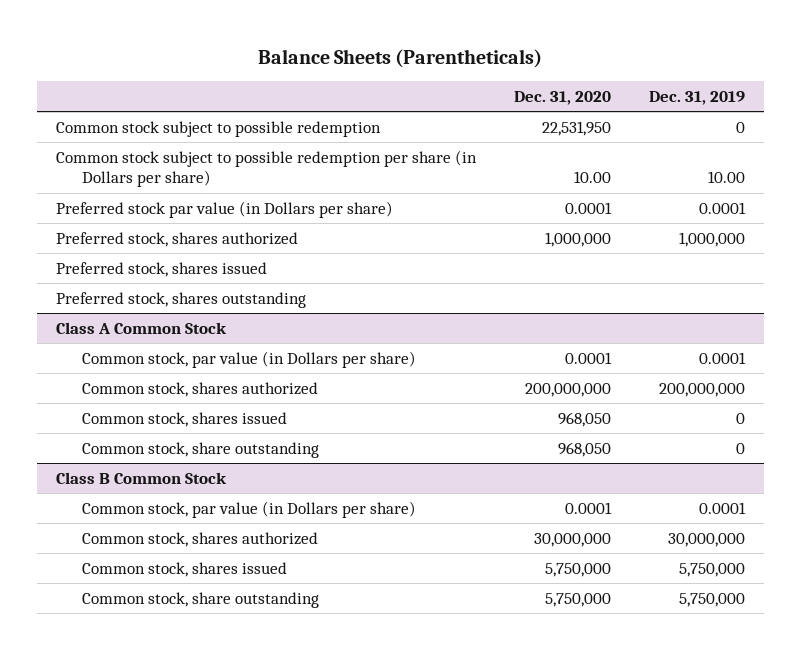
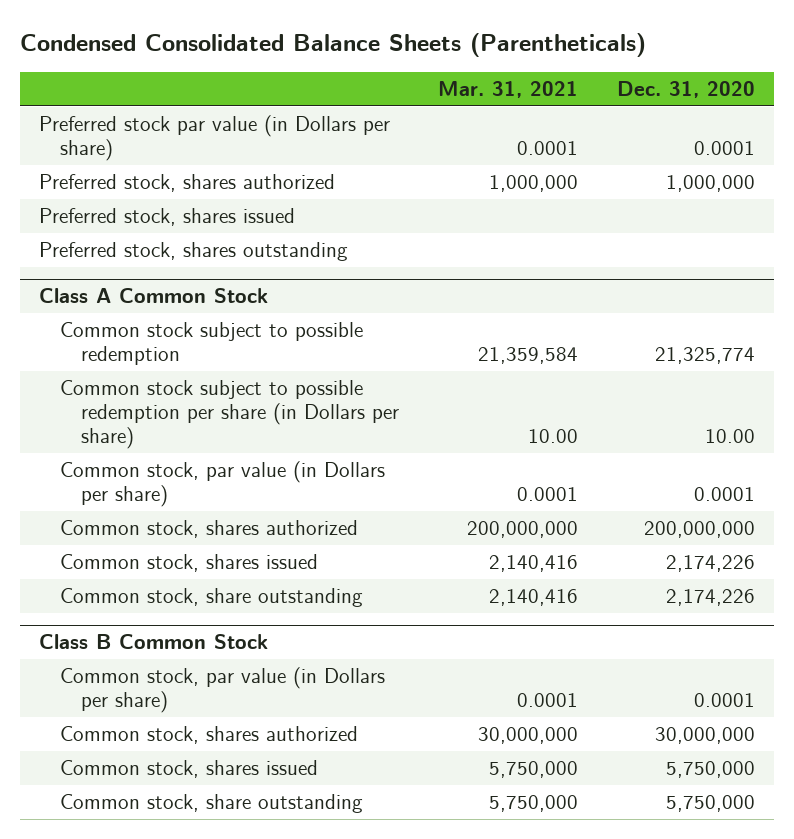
[258,48,543,68] Balance Sheets (Parentheticals) -> [19,33,646,58] Condensed Consolidated Balance Sheets (Parentheticals)
[648,91,745,106] Dec. 31, 2019 -> none
none -> [438,80,579,98] Mar. 31, 2021
[56,120,382,137] Common stock subject to possible redemption -> none
[56,149,478,188] Common stock subject to possible redemption per share (in Dollars per share) -> none
none -> [60,322,364,366] Common stock subject to possible redemption
none -> [60,380,400,450] Common stock subject to possible redemption per share (in Dollars per share)
[557,411,611,427] 968,050 -> [665,555,755,573] 2,174,226
[557,441,611,457] 968,050 -> [665,589,755,607] 2,174,226

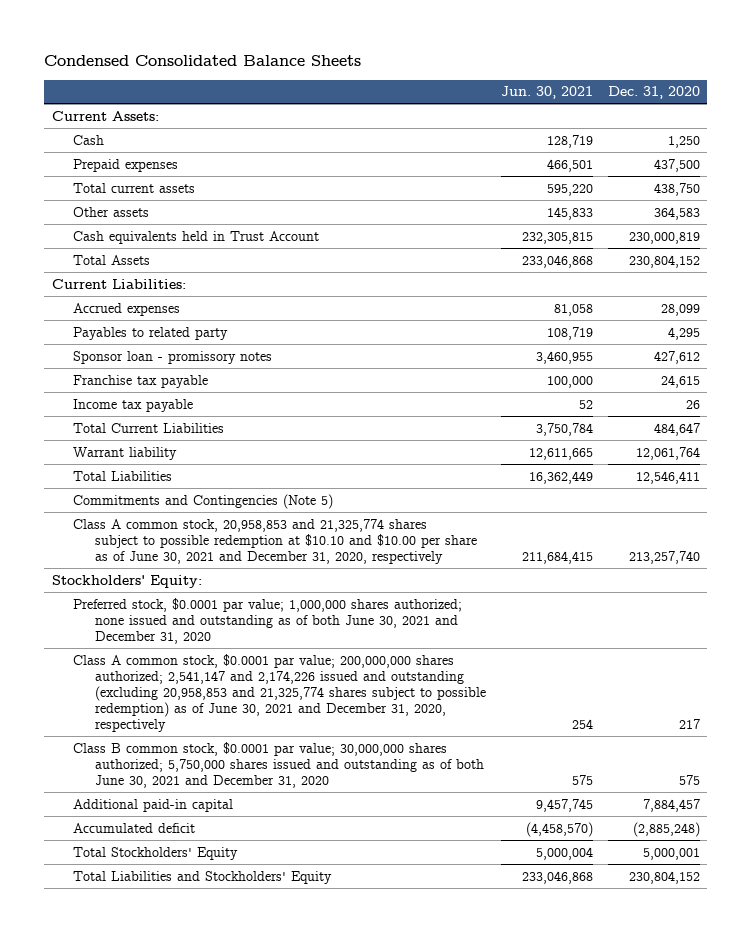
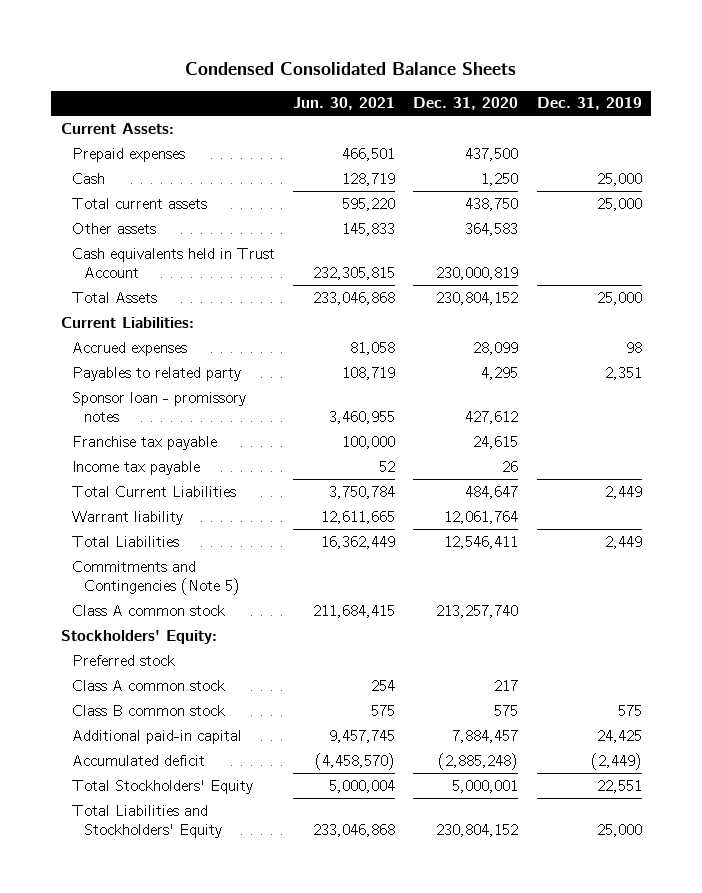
none -> [536,97,642,111] Dec. 31, 2019
[73,134,105,145] Cash -> [72,172,106,184] Cash
[73,518,478,565] Class A common stock, 20,958,853 and 21,325,774 shares subject to possible redemption at $10.10 and $10.00 per share as of June 30, 2021 and December 31, 2020, respectively -> [72,604,226,616] Class A common stock
[73,597,463,645] Preferred stock, $0.0001 par value; 1,000,000 shares authorized; none issued and outstanding as of both June 30, 2021 and December 31, 2020 -> [72,654,176,666] Preferred stock
[73,653,487,733] Class A common stock, $0.0001 par value; 200,000,000 shares authorized; 2,541,147 and 2,174,226 issued and outstanding (excluding 20,958,853 and 21,325,774 shares subject to possible redemption) as of June 30, 2021 and December 31, 2020, respectively -> [72,679,226,691] Class A common stock
[73,741,485,789] Class B common stock, $0.0001 par value; 30,000,000 shares authorized; 5,750,000 shares issued and outstanding as of both June 30, 2021 and December 31, 2020 -> [72,704,226,716] Class B common stock

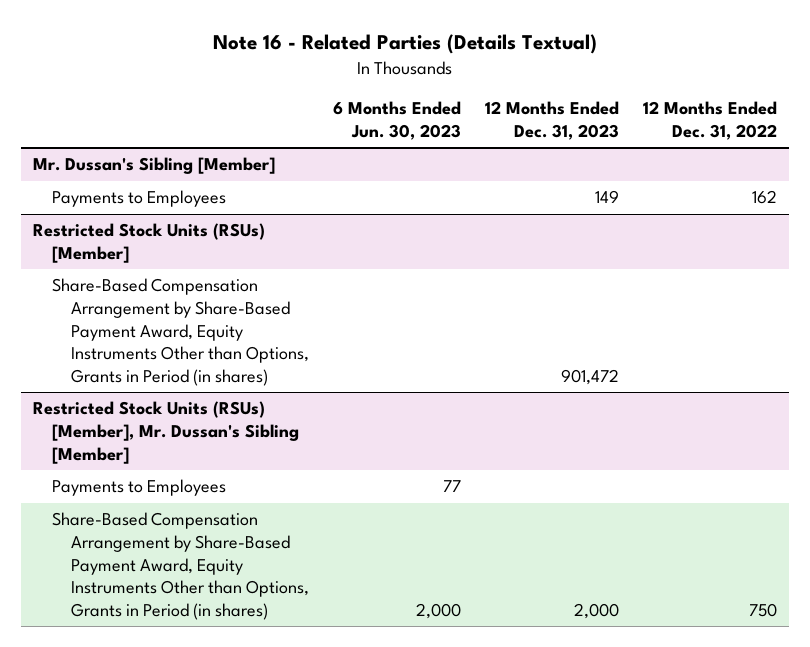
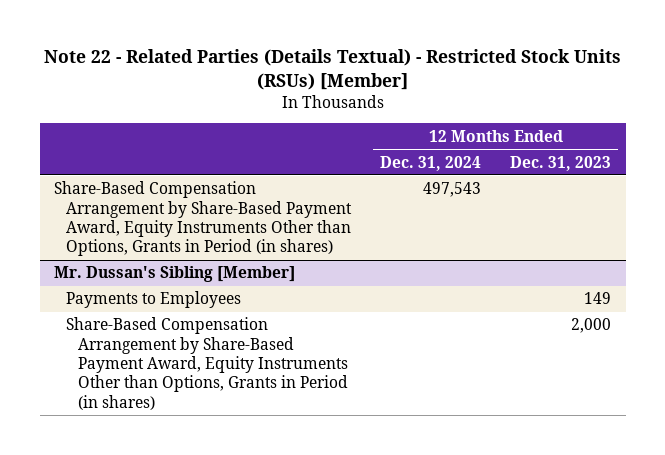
[212,34,597,55] Note 16 - Related Parties (Details Textual) -> [43,49,621,91] Note 22 - Related Parties (Details Textual) - Restricted Stock Units (RSUs) [Member]
[333,101,462,141] 6 Months Ended Jun. 30, 2023 -> none
[642,101,777,141] 12 Months Ended Dec. 31, 2022 -> none
none -> [380,155,482,171] Dec. 31, 2024
none -> [54,181,352,257] Share-Based Compensation Arrangement by Share-Based Payment Award, Equity Instruments Other than Options, Grants in Period (in shares)
[32,223,265,264] Restricted Stock Units (RSUs) [Member] -> none
[52,278,310,387] Share-Based Compensation Arrangement by Share-Based Payment Award, Equity Instruments Other than Options, Grants in Period (in shares) -> none
[32,401,300,464] Restricted Stock Units (RSUs) [Member], Mr. Dussan's Sibling [Member] -> none
[52,479,227,497] Payments to Employees -> none

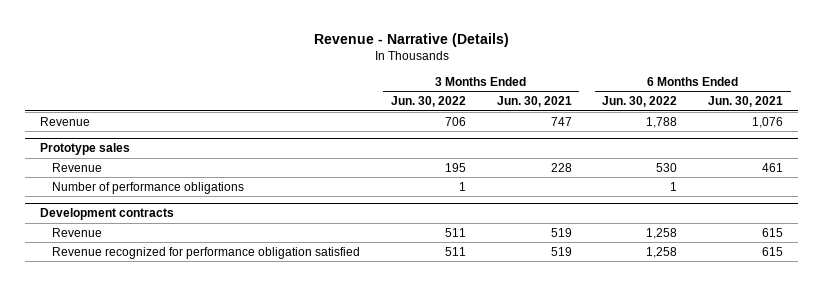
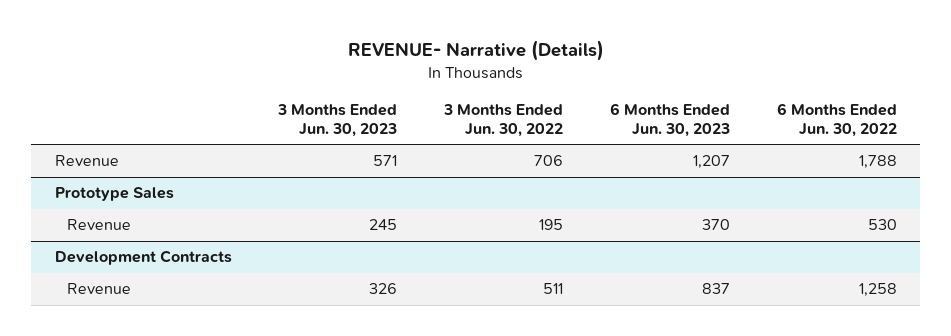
[313,32,509,47] Revenue - Narrative (Details) -> [347,40,604,62] REVENUE- Narrative (Details)
[496,96,572,108] Jun. 30, 2021 -> none
[707,96,783,108] Jun. 30, 2021 -> none
none -> [277,104,398,137] 3 Months Ended Jun. 30, 2023
none -> [609,103,730,137] 6 Months Ended Jun. 30, 2023
[40,143,131,156] Prototype sales -> [54,187,174,202] Prototype Sales
[52,181,245,194] Number of performance obligations -> none
[40,208,175,221] Development contracts -> [54,250,232,266] Development Contracts
[52,246,361,259] Revenue recognized for performance obligation satisfied -> none

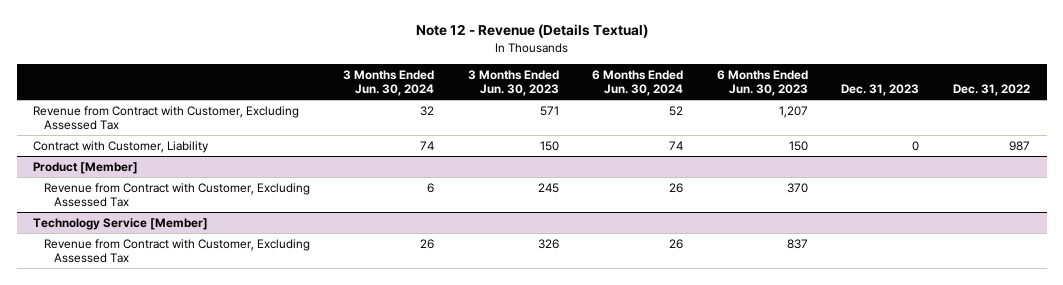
[347,40,604,62] REVENUE- Narrative (Details) -> [415,24,648,39] Note 12 - Revenue (Details Textual)
[443,104,564,137] 3 Months Ended Jun. 30, 2022 -> none
[776,103,897,137] 6 Months Ended Jun. 30, 2022 -> none
none -> [343,69,435,96] 3 Months Ended Jun. 30, 2024
none -> [592,69,684,96] 6 Months Ended Jun. 30, 2024
none -> [841,83,920,96] Dec. 31, 2023
none -> [952,83,1030,96] Dec. 31, 2022
[54,155,119,167] Revenue -> [33,106,300,131] Revenue from Contract with Customer, Excluding Assessed Tax
none -> [33,141,210,154] Contract with Customer, Liability
[54,187,174,202] Prototype Sales -> [33,162,139,175] Product [Member]
[67,219,132,231] Revenue -> [43,183,310,208] Revenue from Contract with Customer, Excluding Assessed Tax
[54,250,232,266] Development Contracts -> [33,218,209,231] Technology Service [Member]
[67,283,132,295] Revenue -> [43,239,310,264] Revenue from Contract with Customer, Excluding Assessed Tax

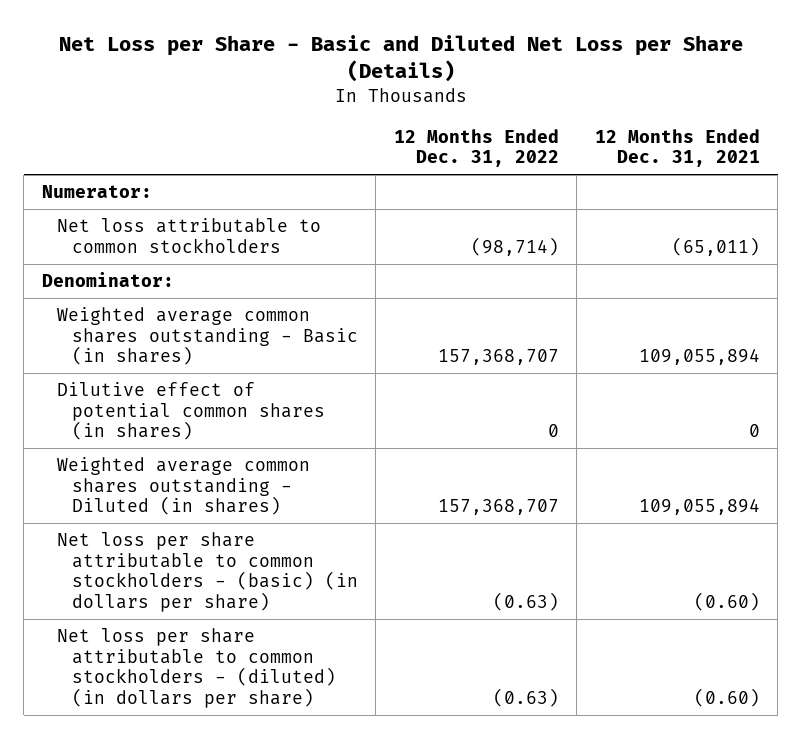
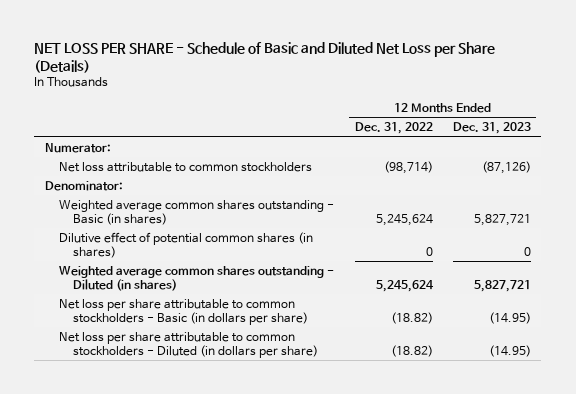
[58,34,743,83] Net Loss per Share - Basic and Diluted Net Loss per Share (Details) -> [34,41,496,73] NET LOSS PER SHARE - Schedule of Basic and Diluted Net Loss per Share (Details)
[594,128,760,168] 12 Months Ended Dec. 31, 2021 -> none
none -> [453,122,532,135] Dec. 31, 2023
[437,349,559,366] 157,368,707 -> [375,213,433,226] 5,245,624
[437,499,559,516] 157,368,707 -> [375,279,434,292] 5,245,624
[56,532,358,612] Net loss per share attributable to common stockholders - (basic) (in dollars per share) -> [58,298,309,325] Net loss per share attributable to common stockholders - Basic (in dollars per share)
[492,591,559,611] (0.63) -> [390,311,433,324] (18.82)
[56,628,336,708] Net loss per share attributable to common stockholders - (diluted) (in dollars per share) -> [58,331,319,358] Net loss per share attributable to common stockholders - Diluted (in dollars per share)
[492,687,559,707] (0.63) -> [390,344,433,357] (18.82)

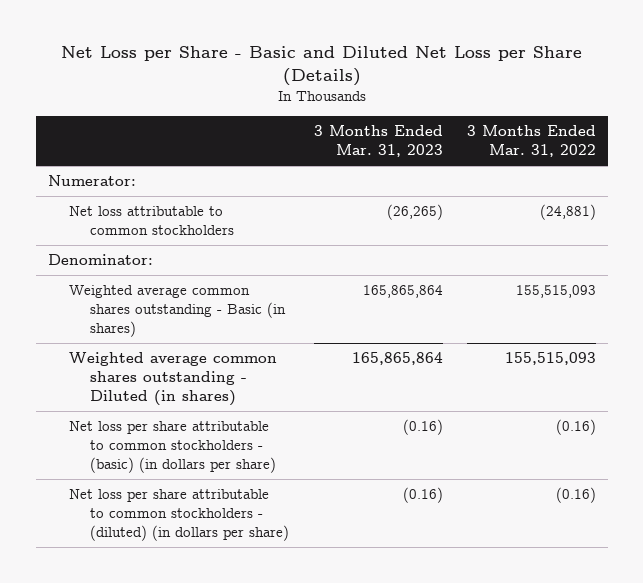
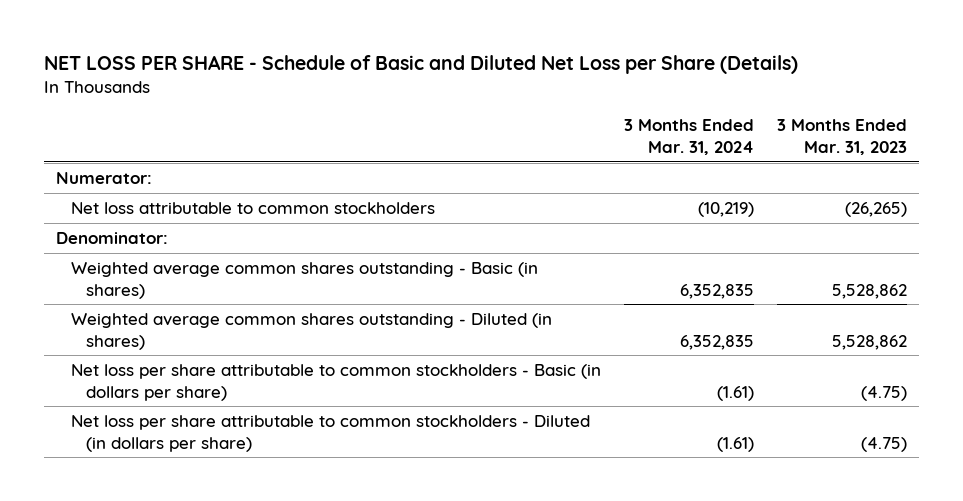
[60,46,582,87] Net Loss per Share - Basic and Diluted Net Loss per Share (Details) -> [44,55,799,75] NET LOSS PER SHARE - Schedule of Basic and Diluted Net Loss per Share (Details)
[466,125,596,158] 3 Months Ended Mar. 31, 2022 -> none
none -> [624,119,755,155] 3 Months Ended Mar. 31, 2024
[362,285,443,299] 165,865,864 -> [832,283,908,299] 5,528,862
[351,352,443,366] 165,865,864 -> [832,334,908,350] 5,528,862
[68,421,277,474] Net loss per share attributable to common stockholders - (basic) (in dollars per share) -> [71,363,602,401] Net loss per share attributable to common stockholders - Basic (in dollars per share)
[402,419,443,436] (0.16) -> [861,385,908,401] (4.75)
[68,489,290,542] Net loss per share attributable to common stockholders - (diluted) (in dollars per share) -> [71,414,591,452] Net loss per share attributable to common stockholders - Diluted (in dollars per share)
[402,487,443,504] (0.16) -> [861,436,908,452] (4.75)

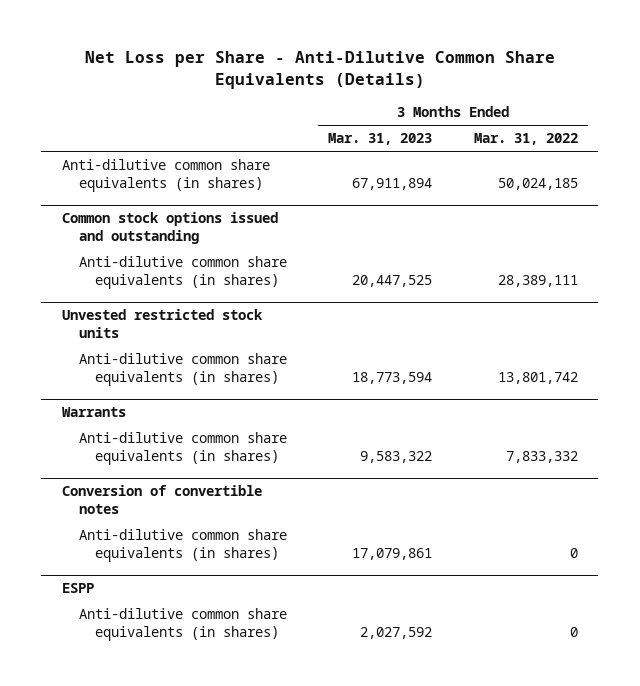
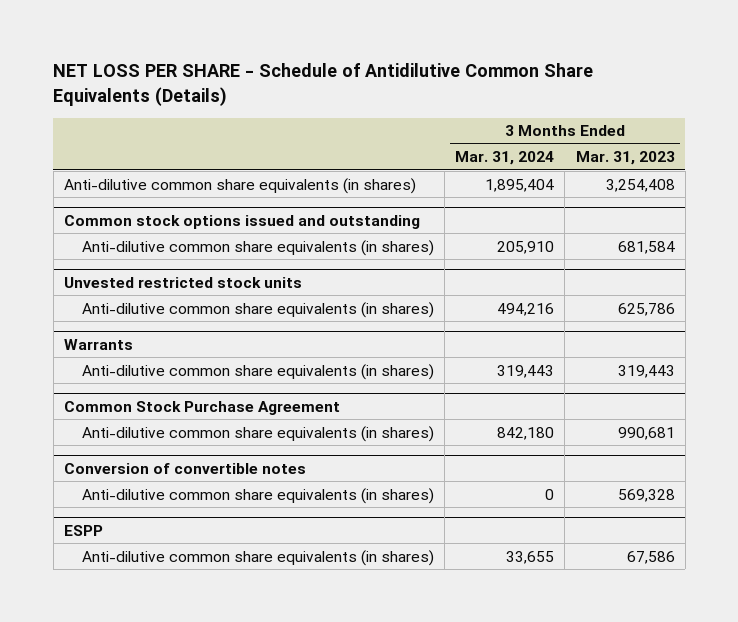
[84,51,555,90] Net Loss per Share - Anti-Dilutive Common Share Equivalents (Details) -> [53,63,594,106] NET LOSS PER SHARE - Schedule of Antidilutive Common Share Equivalents (Details)
[473,133,578,146] Mar. 31, 2022 -> none
none -> [455,151,555,166] Mar. 31, 2024
[352,178,433,191] 67,911,894 -> [605,178,675,192] 3,254,408
[352,275,433,288] 20,447,525 -> [617,240,675,254] 681,584
[352,372,433,385] 18,773,594 -> [617,302,675,316] 625,786
[360,451,433,464] 9,583,322 -> [617,364,675,378] 319,443
none -> [63,400,340,415] Common Stock Purchase Agreement
none -> [81,425,434,442] Anti-dilutive common share equivalents (in shares)
[352,548,433,561] 17,079,861 -> [617,488,675,502] 569,328
[360,627,433,640] 2,027,592 -> [626,550,675,564] 67,586

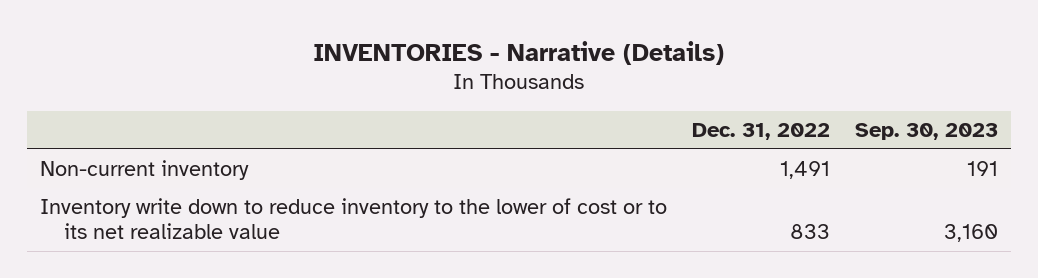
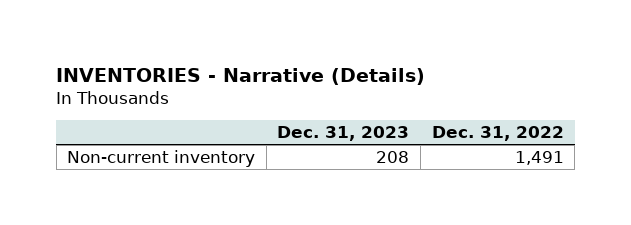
[854,123,998,141] Sep. 30, 2023 -> none
none -> [277,126,410,142] Dec. 31, 2023
[39,198,667,240] Inventory write down to reduce inventory to the lower of cost or to its net realizable value -> none

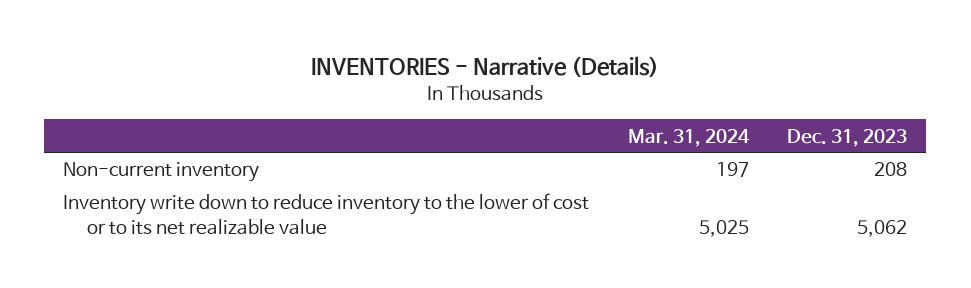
[431,126,564,142] Dec. 31, 2022 -> none
none -> [627,128,750,147] Mar. 31, 2024
none -> [63,193,590,236] Inventory write down to reduce inventory to the lower of cost or to its net realizable value

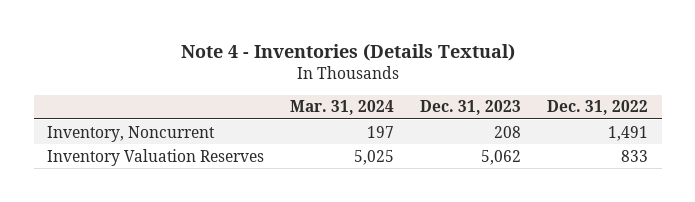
[311,55,660,77] INVENTORIES - Narrative (Details) -> [180,43,515,61] Note 4 - Inventories (Details Textual)
none -> [547,100,649,116] Dec. 31, 2022
[63,162,260,183] Non-current inventory -> [46,125,215,142] Inventory, Noncurrent
[63,193,590,236] Inventory write down to reduce inventory to the lower of cost or to its net realizable value -> [46,148,264,166] Inventory Valuation Reserves

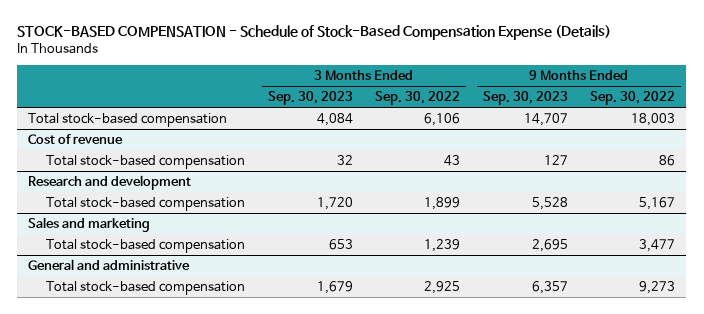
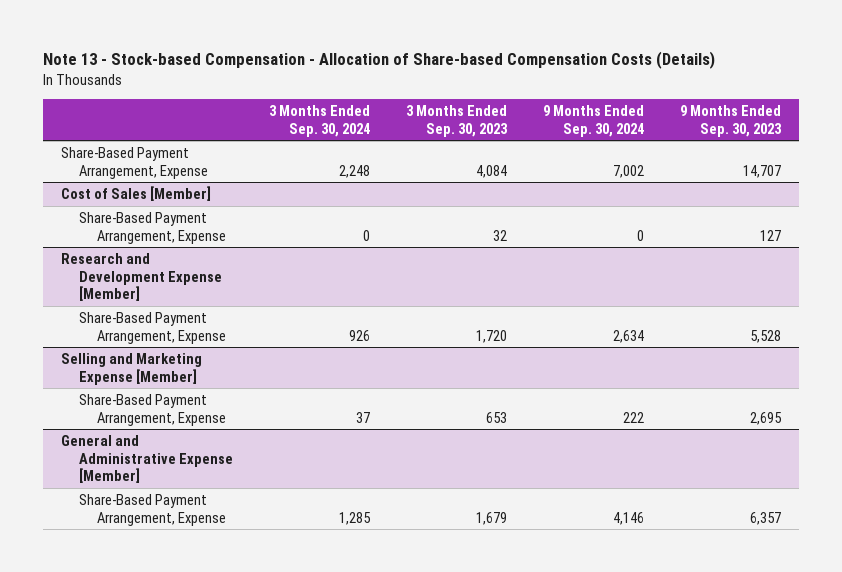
[17,25,612,41] STOCK-BASED COMPENSATION - Schedule of Stock-Based Compensation Expense (Details) -> [42,51,715,70] Note 13 - Stock-based Compensation - Allocation of Share-based Compensation Costs (Details)
[375,91,461,106] Sep. 30, 2022 -> none
[590,91,676,106] Sep. 30, 2022 -> none
none -> [268,105,370,137] 3 Months Ended Sep. 30, 2024
none -> [542,105,644,137] 9 Months Ended Sep. 30, 2024
[28,113,228,128] Total stock-based compensation -> [60,146,208,179] Share-Based Payment Arrangement, Expense
[28,134,124,145] Cost of revenue -> [60,185,211,201] Cost of Sales [Member]
[46,155,246,170] Total stock-based compensation -> [78,211,226,244] Share-Based Payment Arrangement, Expense
[28,175,192,191] Research and development -> [60,252,222,302] Research and Development Expense [Member]
[46,197,246,212] Total stock-based compensation -> [78,311,226,344] Share-Based Payment Arrangement, Expense
[28,217,151,233] Sales and marketing -> [60,352,202,385] Selling and Marketing Expense [Member]
[46,239,246,254] Total stock-based compensation -> [78,393,226,426] Share-Based Payment Arrangement, Expense
[28,259,191,271] General and administrative -> [60,434,233,484] General and Administrative Expense [Member]
[46,281,246,296] Total stock-based compensation -> [78,493,226,526] Share-Based Payment Arrangement, Expense

